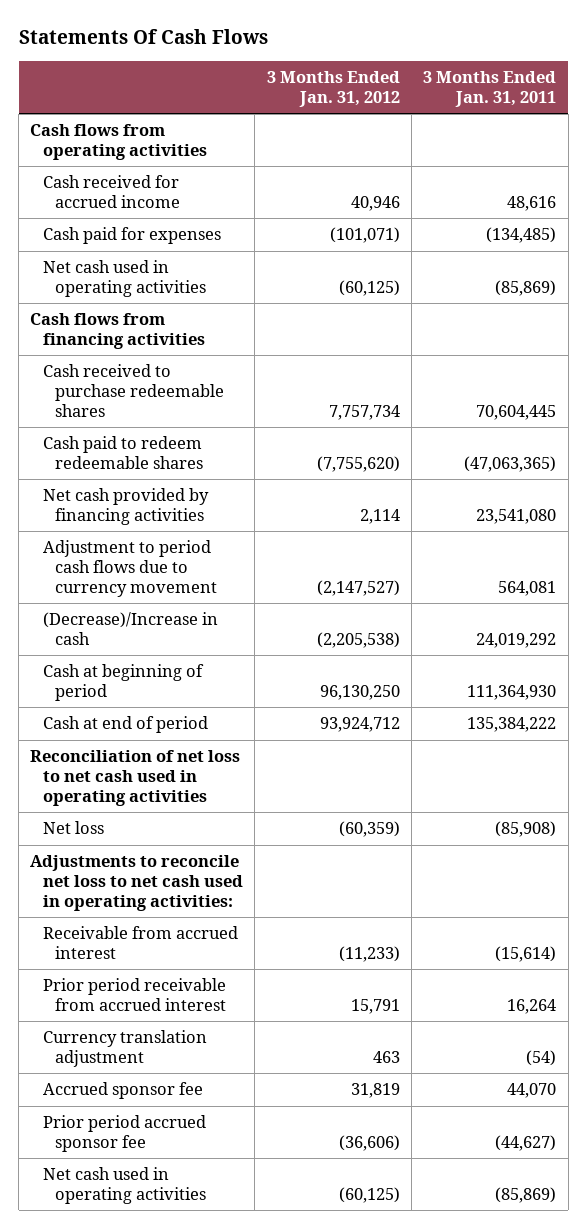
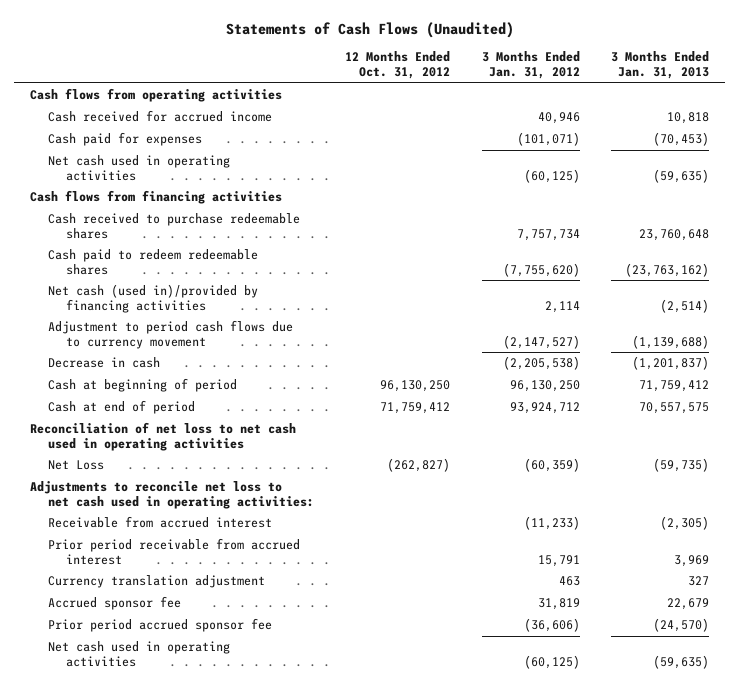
[18,29,268,45] Statements Of Cash Flows -> [225,21,514,38] Statements of Cash Flows (Unaudited)
[423,71,557,108] 3 Months Ended Jan. 31, 2011 -> none
none -> [345,51,451,80] 12 Months Ended Oct. 31, 2012
none -> [611,51,710,80] 3 Months Ended Jan. 31, 2013
[42,488,209,525] Net cash provided by financing activities -> [47,284,258,314] Net cash (used in)/provided by financing activities
[42,612,218,645] (Decrease)/Increase in cash -> [47,357,160,369] Decrease in cash
[42,821,104,835] Net loss -> [47,460,104,471] Net Loss

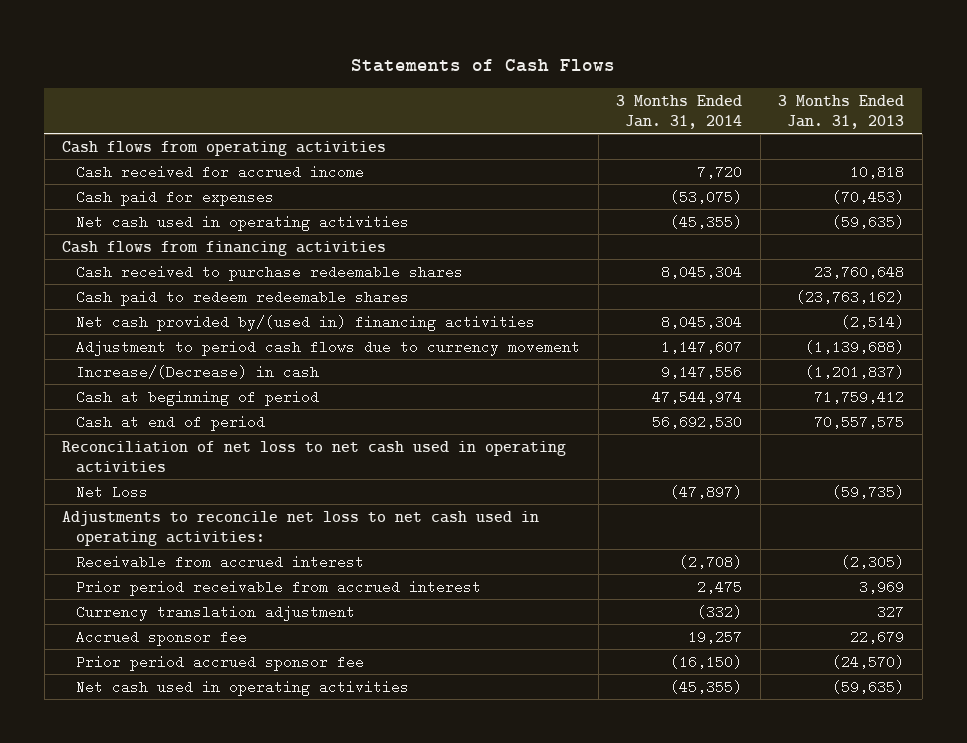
[225,21,514,38] Statements of Cash Flows (Unaudited) -> [351,58,616,72] Statements of Cash Flows
[345,51,451,80] 12 Months Ended Oct. 31, 2012 -> none
[481,51,580,80] 3 Months Ended Jan. 31, 2012 -> none
none -> [616,94,743,129] 3 Months Ended Jan. 31, 2014
[47,284,258,314] Net cash (used in)/provided by financing activities -> [76,314,536,331] Net cash provided by/(used in) financing activities
[47,357,160,369] Decrease in cash -> [76,364,320,379] Increase/(Decrease) in cash

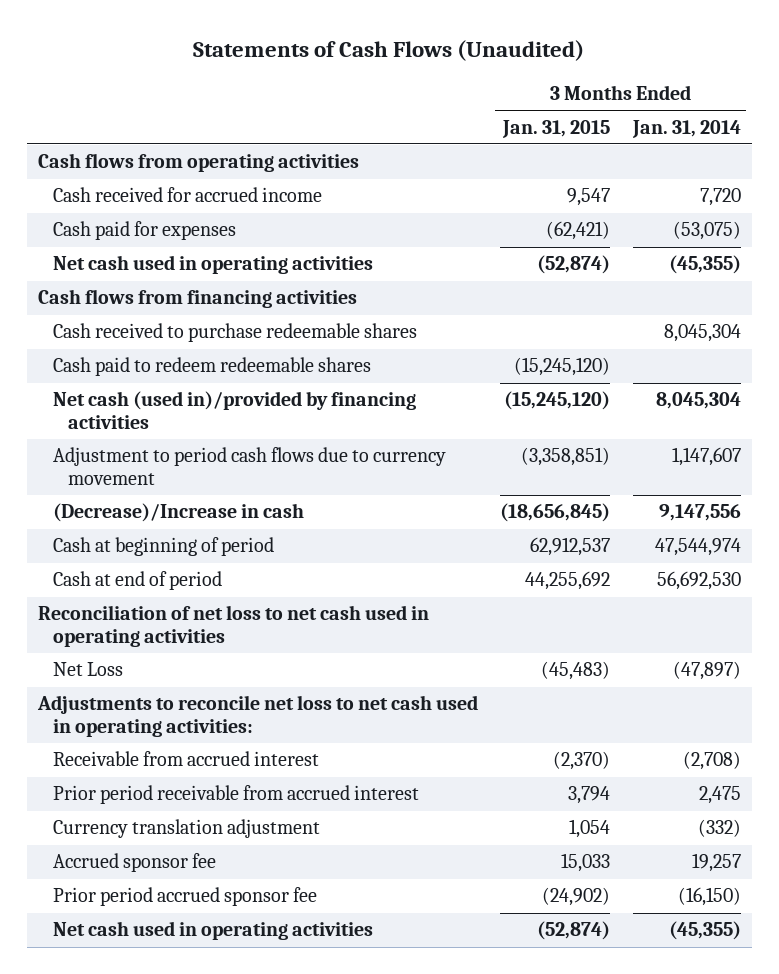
[351,58,616,72] Statements of Cash Flows -> [193,40,585,62] Statements of Cash Flows (Unaudited)
[778,94,905,129] 3 Months Ended Jan. 31, 2013 -> none
none -> [502,119,611,138] Jan. 31, 2015
[76,314,536,331] Net cash provided by/(used in) financing activities -> [52,391,416,430] Net cash (used in)/provided by financing activities
[76,364,320,379] Increase/(Decrease) in cash -> [52,503,304,523] (Decrease)/Increase in cash

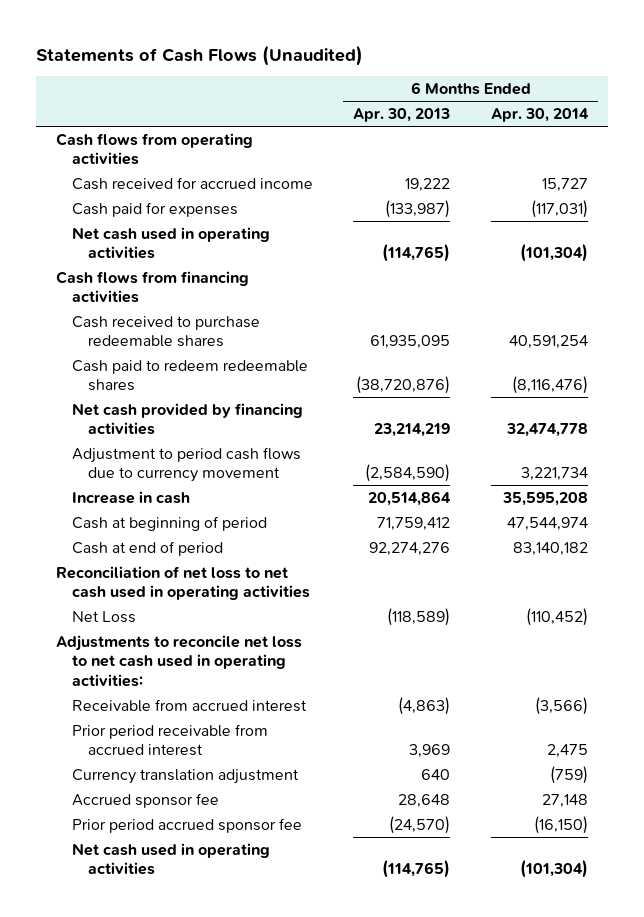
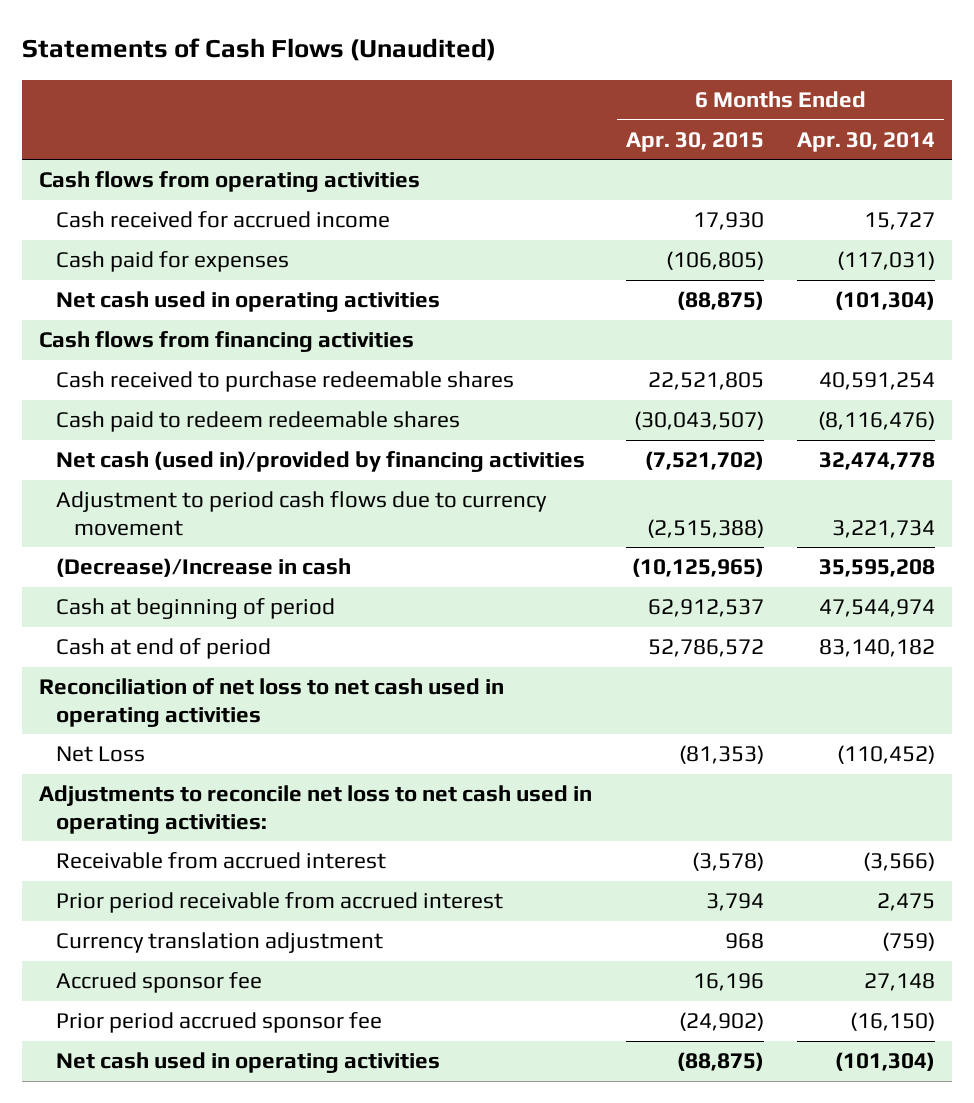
[353,108,451,123] Apr. 30, 2013 -> none
none -> [625,131,764,152] Apr. 30, 2015
[72,402,304,436] Net cash provided by financing activities -> [56,451,586,473] Net cash (used in)/provided by financing activities
[72,490,191,504] Increase in cash -> [56,558,352,578] (Decrease)/Increase in cash

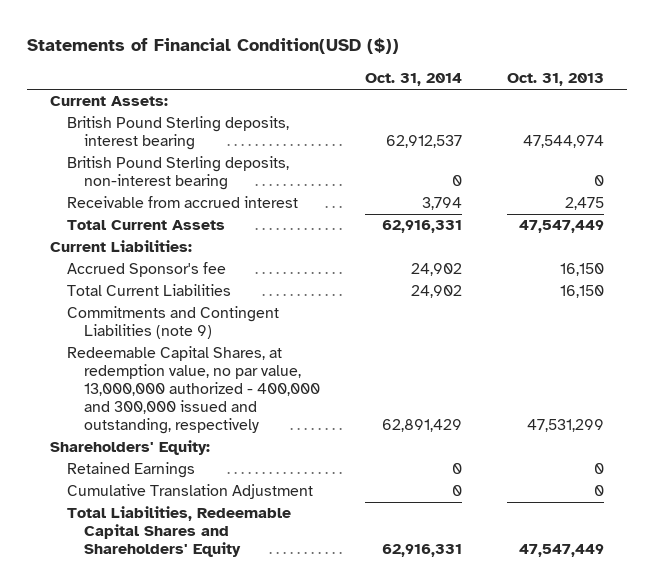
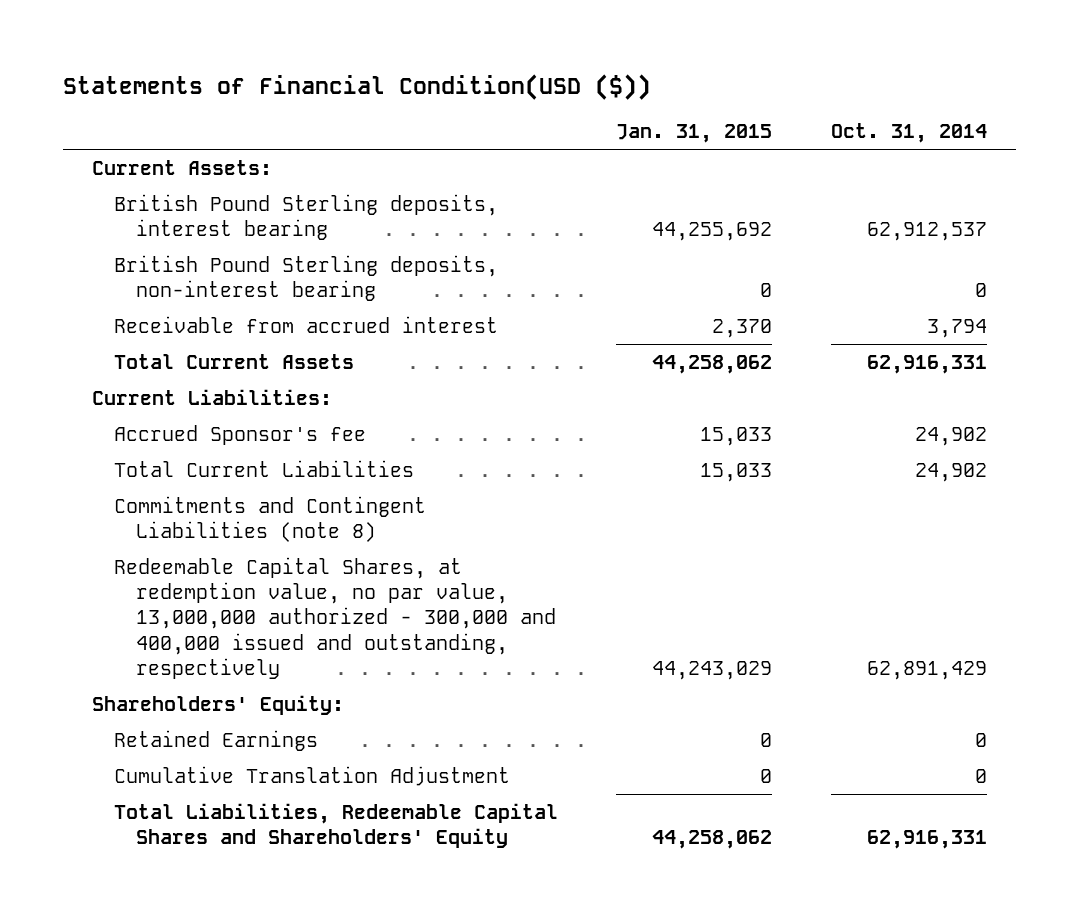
[507,73,605,87] Oct. 31, 2013 -> none
none -> [616,124,773,144] Jan. 31, 2015
[66,306,279,340] Commitments and Contingent Liabilities (note 9) -> [114,495,427,543] Commitments and Contingent Liabilities (note 8)
[66,346,320,435] Redeemable Capital Shares, at redemption value, no par value, 13,000,000 authorized - 400,000 and 300,000 issued and outstanding, respectively -> [114,556,557,680] Redeemable Capital Shares, at redemption value, no par value, 13,000,000 authorized - 300,000 and 400,000 issued and outstanding, respectively

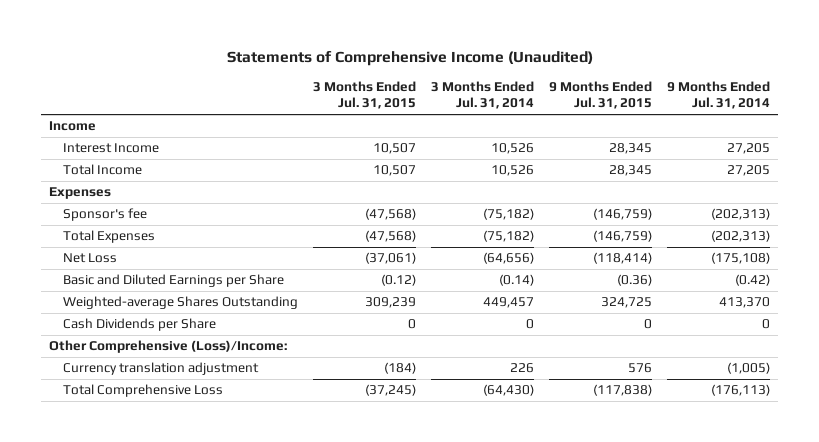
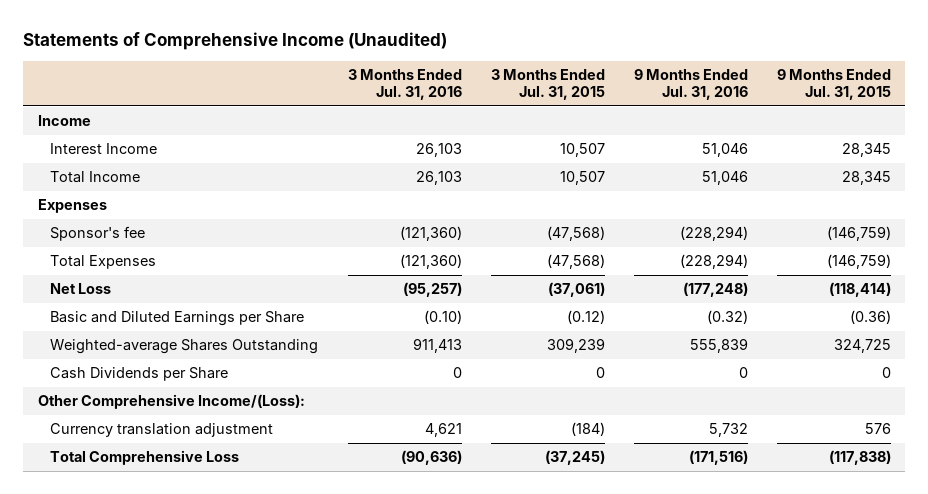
[431,80,535,110] 3 Months Ended Jul. 31, 2014 -> none
[667,80,771,110] 9 Months Ended Jul. 31, 2014 -> none
none -> [347,68,462,101] 3 Months Ended Jul. 31, 2016
none -> [633,68,748,101] 9 Months Ended Jul. 31, 2016
[48,340,287,354] Other Comprehensive (Loss)/Income: -> [37,394,305,410] Other Comprehensive Income/(Loss):

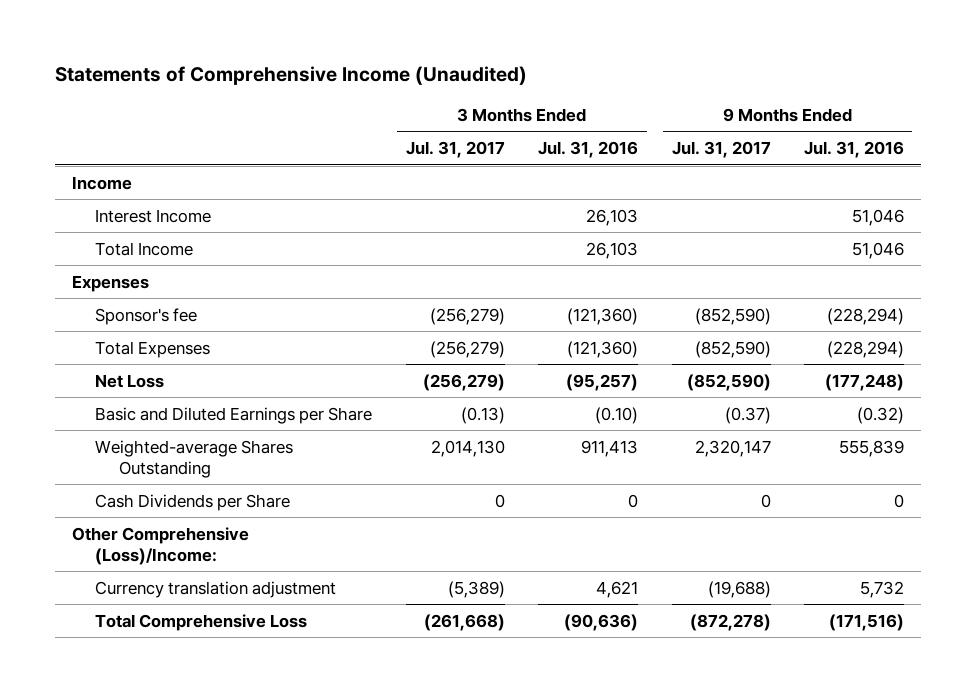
[490,68,605,101] 3 Months Ended Jul. 31, 2015 -> none
[776,68,891,101] 9 Months Ended Jul. 31, 2015 -> none
none -> [405,141,505,159] Jul. 31, 2017
none -> [671,141,771,159] Jul. 31, 2017
[37,394,305,410] Other Comprehensive Income/(Loss): -> [71,526,249,565] Other Comprehensive (Loss)/Income:

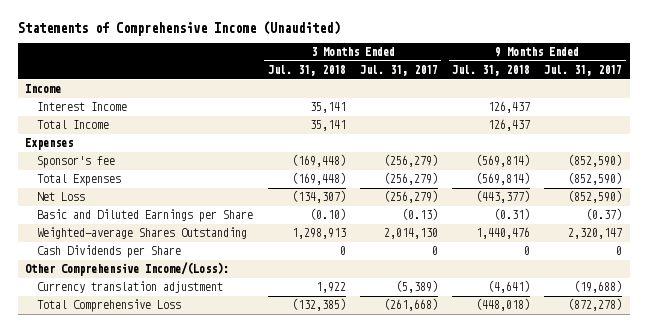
[538,141,639,159] Jul. 31, 2016 -> none
[804,141,905,159] Jul. 31, 2016 -> none
none -> [267,65,346,77] Jul. 31, 2018
none -> [452,65,531,77] Jul. 31, 2018
[71,526,249,565] Other Comprehensive (Loss)/Income: -> [25,262,230,277] Other Comprehensive Income/(Loss):

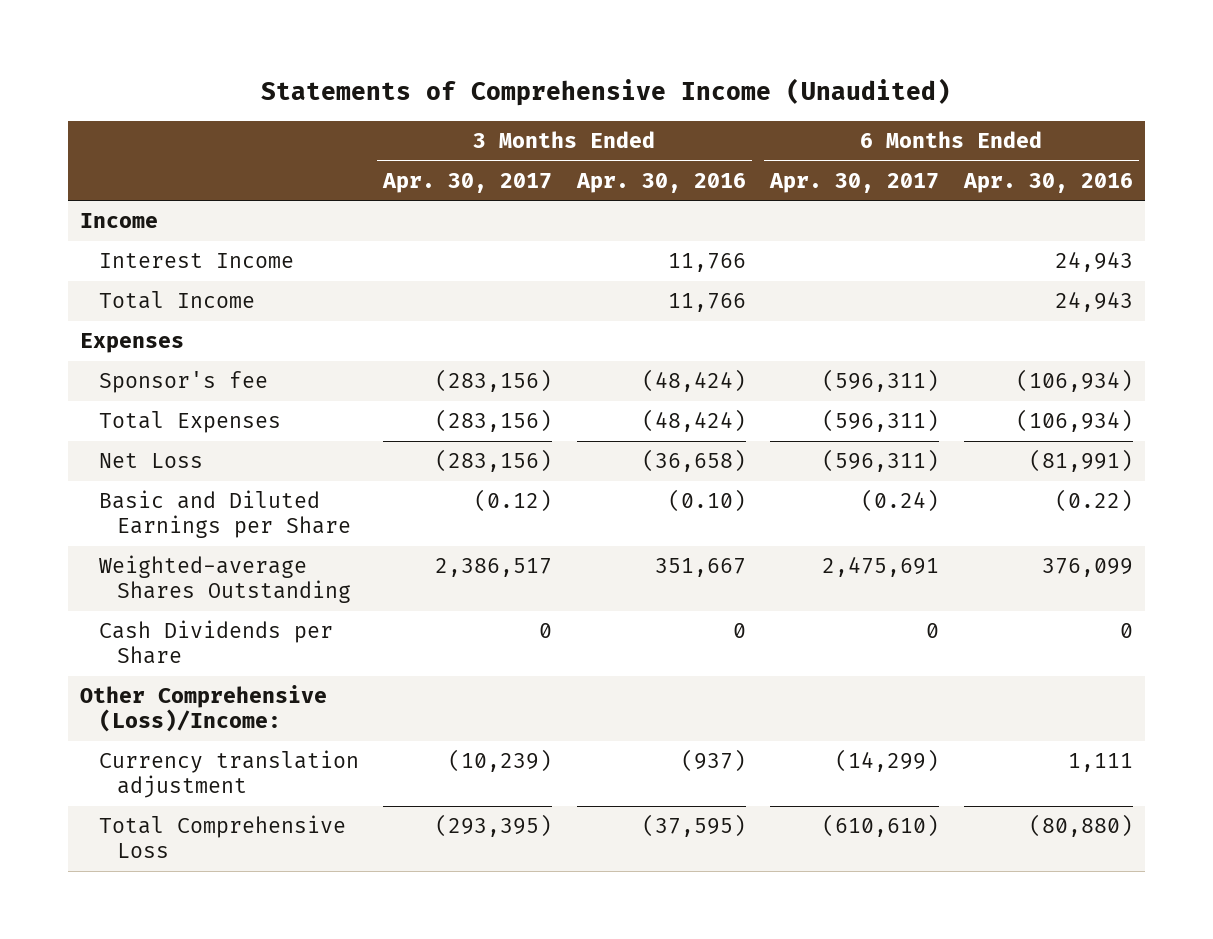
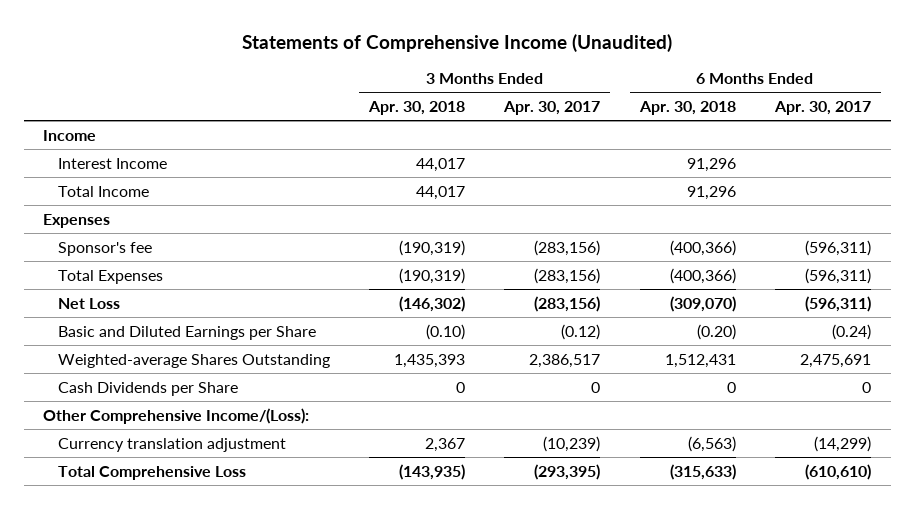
[575,172,746,193] Apr. 30, 2016 -> none
[962,172,1133,193] Apr. 30, 2016 -> none
none -> [368,101,466,116] Apr. 30, 2018
none -> [638,101,736,116] Apr. 30, 2018
[80,685,328,732] Other Comprehensive (Loss)/Income: -> [43,407,310,424] Other Comprehensive Income/(Loss):

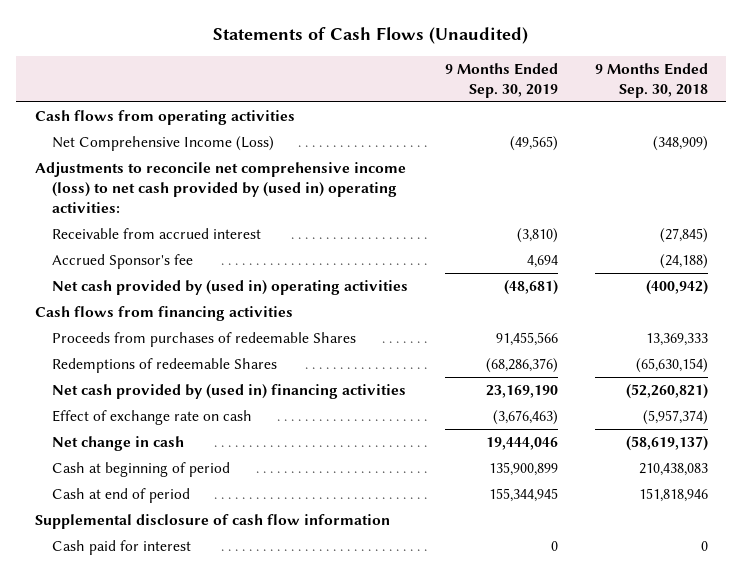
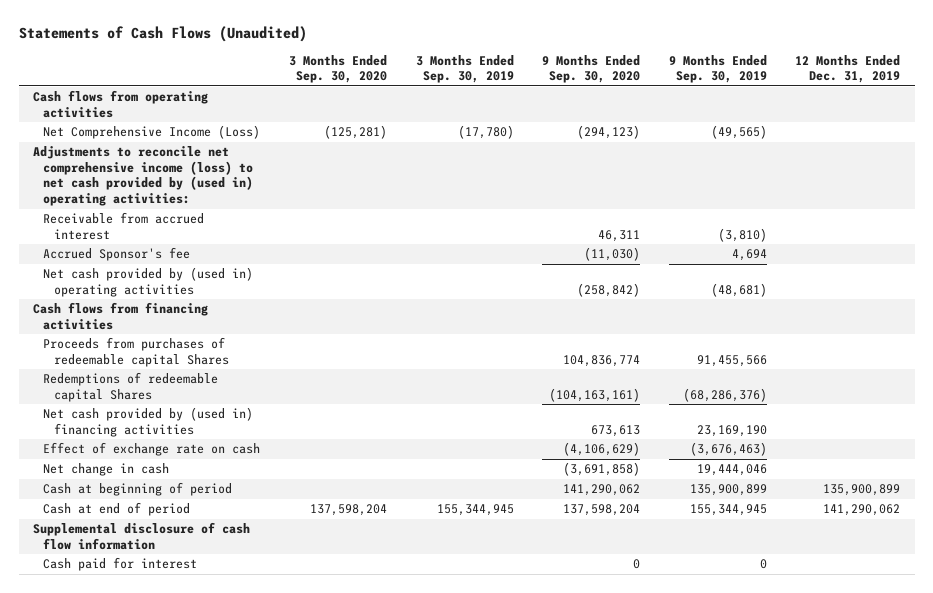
[595,62,709,98] 9 Months Ended Sep. 30, 2018 -> none
none -> [288,54,387,84] 3 Months Ended Sep. 30, 2020
none -> [415,54,514,84] 3 Months Ended Sep. 30, 2019
none -> [542,54,641,84] 9 Months Ended Sep. 30, 2020
none -> [795,54,901,84] 12 Months Ended Dec. 31, 2019
[52,331,357,347] Proceeds from purchases of redeemable Shares -> [43,337,229,367] Proceeds from purchases of redeemable capital Shares
[52,357,278,373] Redemptions of redeemable Shares -> [43,372,219,402] Redemptions of redeemable capital Shares

